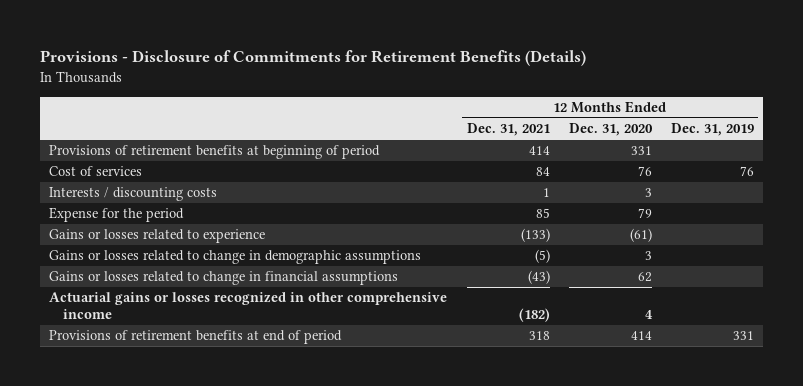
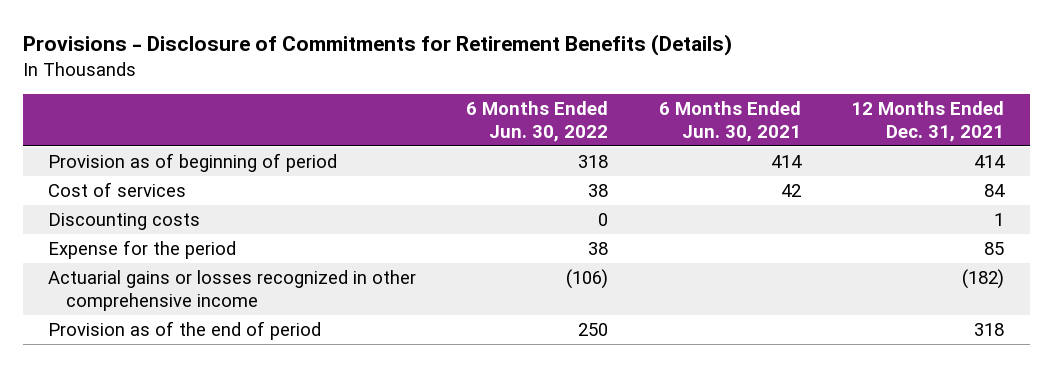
[568,123,653,137] Dec. 31, 2020 -> none
[670,123,754,137] Dec. 31, 2019 -> none
none -> [466,101,609,142] 6 Months Ended Jun. 30, 2022
none -> [658,101,801,142] 6 Months Ended Jun. 30, 2021
[49,145,381,160] Provisions of retirement benefits at beginning of period -> [47,153,337,173] Provision as of beginning of period
[49,187,218,202] Interests / discounting costs -> [47,213,200,231] Discounting costs
[49,229,266,244] Gains or losses related to experience -> none
[49,250,422,265] Gains or losses related to change in demographic assumptions -> none
[49,271,399,286] Gains or losses related to change in financial assumptions -> none
[49,330,343,345] Provisions of retirement benefits at end of period -> [47,321,321,341] Provision as of the end of period

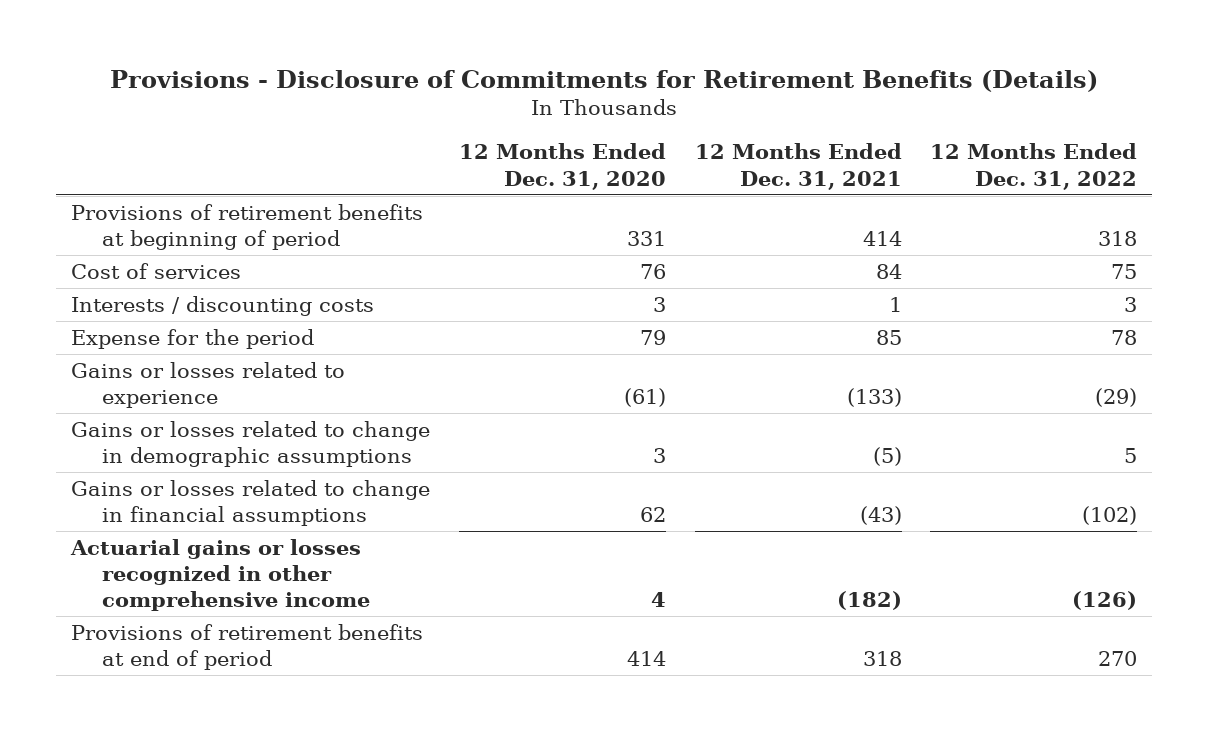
[466,101,609,142] 6 Months Ended Jun. 30, 2022 -> none
[658,101,801,142] 6 Months Ended Jun. 30, 2021 -> none
none -> [458,143,666,190] 12 Months Ended Dec. 31, 2020
none -> [930,143,1138,190] 12 Months Ended Dec. 31, 2022
[47,153,337,173] Provision as of beginning of period -> [70,203,423,251] Provisions of retirement benefits at beginning of period
[47,213,200,231] Discounting costs -> [70,295,374,316] Interests / discounting costs
none -> [70,361,345,409] Gains or losses related to experience
none -> [70,420,430,468] Gains or losses related to change in demographic assumptions
none -> [70,479,430,527] Gains or losses related to change in financial assumptions
[47,321,321,341] Provision as of the end of period -> [70,623,423,671] Provisions of retirement benefits at end of period

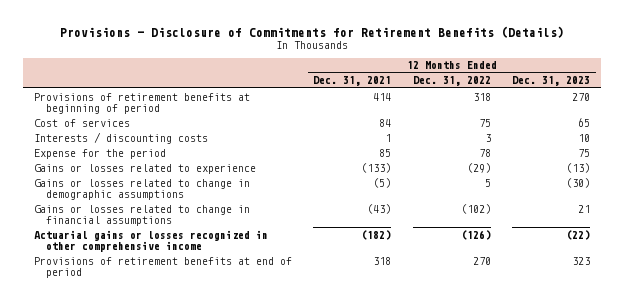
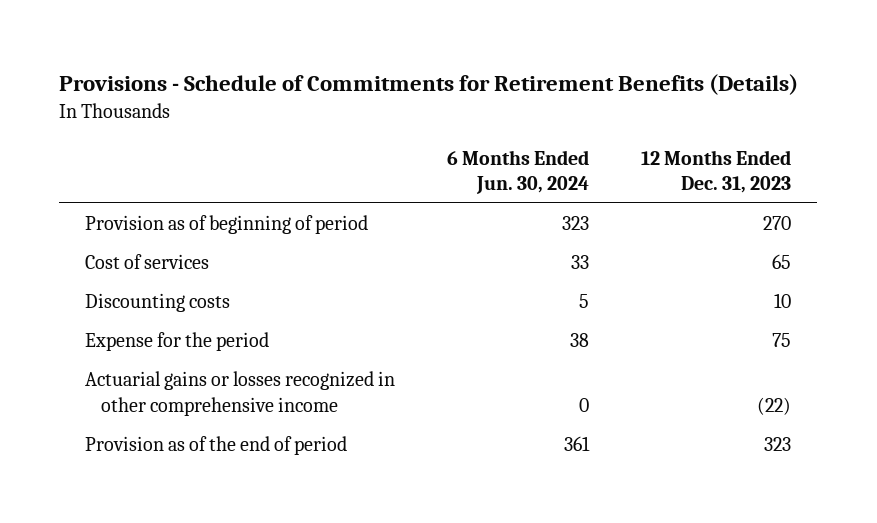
[60,25,565,38] Provisions - Disclosure of Commitments for Retirement Benefits (Details) -> [59,73,799,95] Provisions - Schedule of Commitments for Retirement Benefits (Details)
[313,76,392,87] Dec. 31, 2021 -> none
[412,76,491,87] Dec. 31, 2022 -> none
none -> [447,149,590,195] 6 Months Ended Jun. 30, 2024
[33,92,250,114] Provisions of retirement benefits at beginning of period -> [85,215,369,235] Provision as of beginning of period
[33,131,208,144] Interests / discounting costs -> [85,293,231,313] Discounting costs
[33,163,256,174] Gains or losses related to experience -> none
[33,178,250,200] Gains or losses related to change in demographic assumptions -> none
[33,204,250,226] Gains or losses related to change in financial assumptions -> none
[33,256,292,278] Provisions of retirement benefits at end of period -> [85,436,348,456] Provision as of the end of period

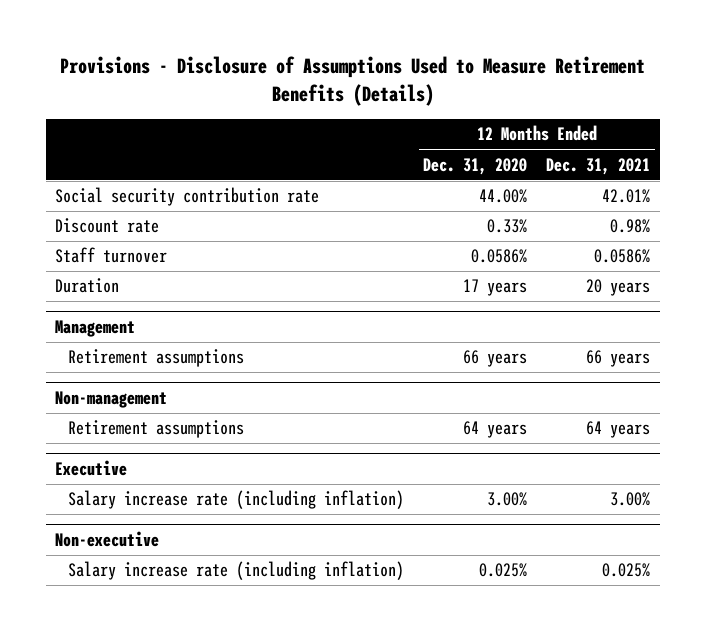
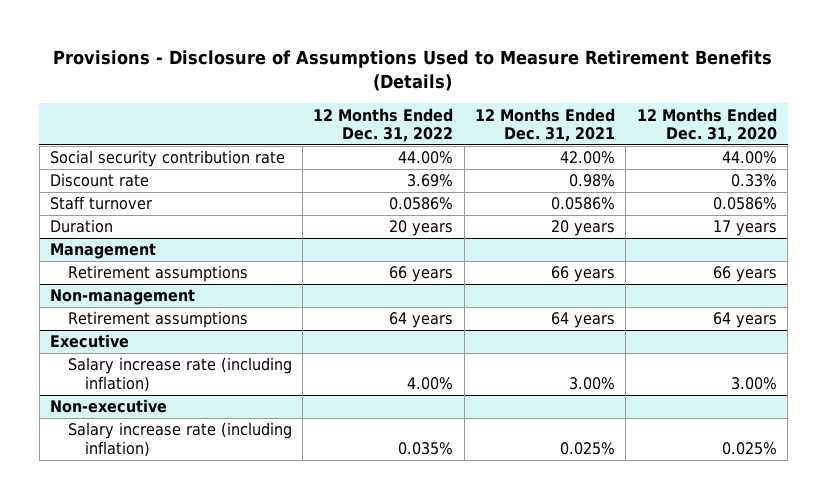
none -> [313,107,454,142] 12 Months Ended Dec. 31, 2022
[602,189,651,204] 42.01% -> [560,151,616,165] 42.00%

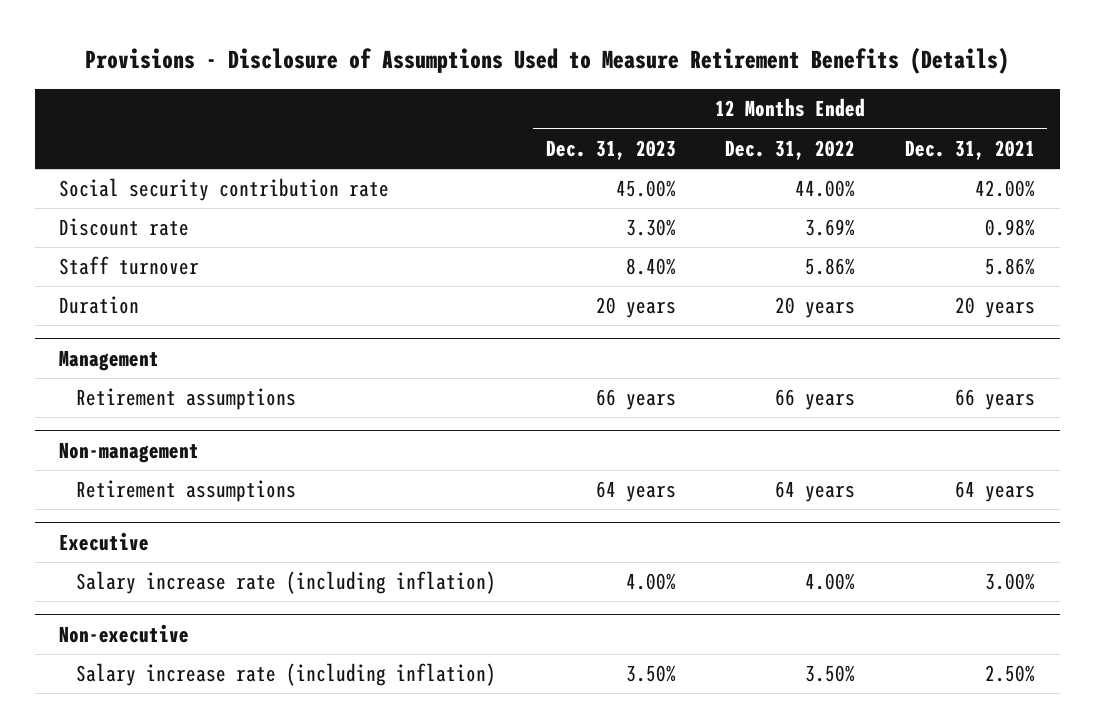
[636,107,777,142] 12 Months Ended Dec. 31, 2020 -> none
none -> [545,139,676,160] Dec. 31, 2023
[389,197,454,211] 0.0586% -> [805,258,856,276] 5.86%
[551,197,616,211] 0.0586% -> [984,258,1035,276] 5.86%
[398,441,454,455] 0.035% -> [805,665,856,683] 3.50%
[560,441,616,455] 0.025% -> [984,665,1035,683] 2.50%

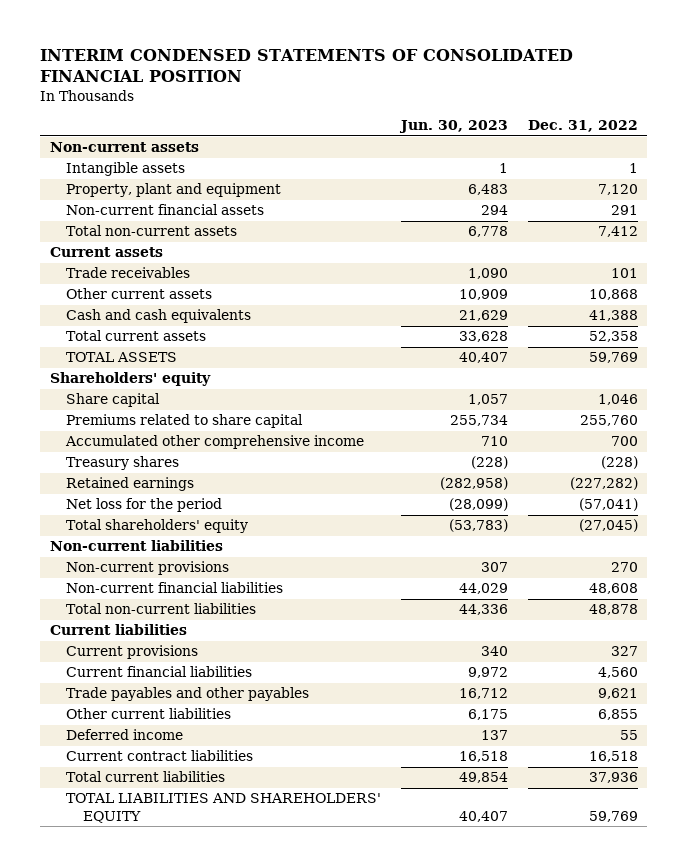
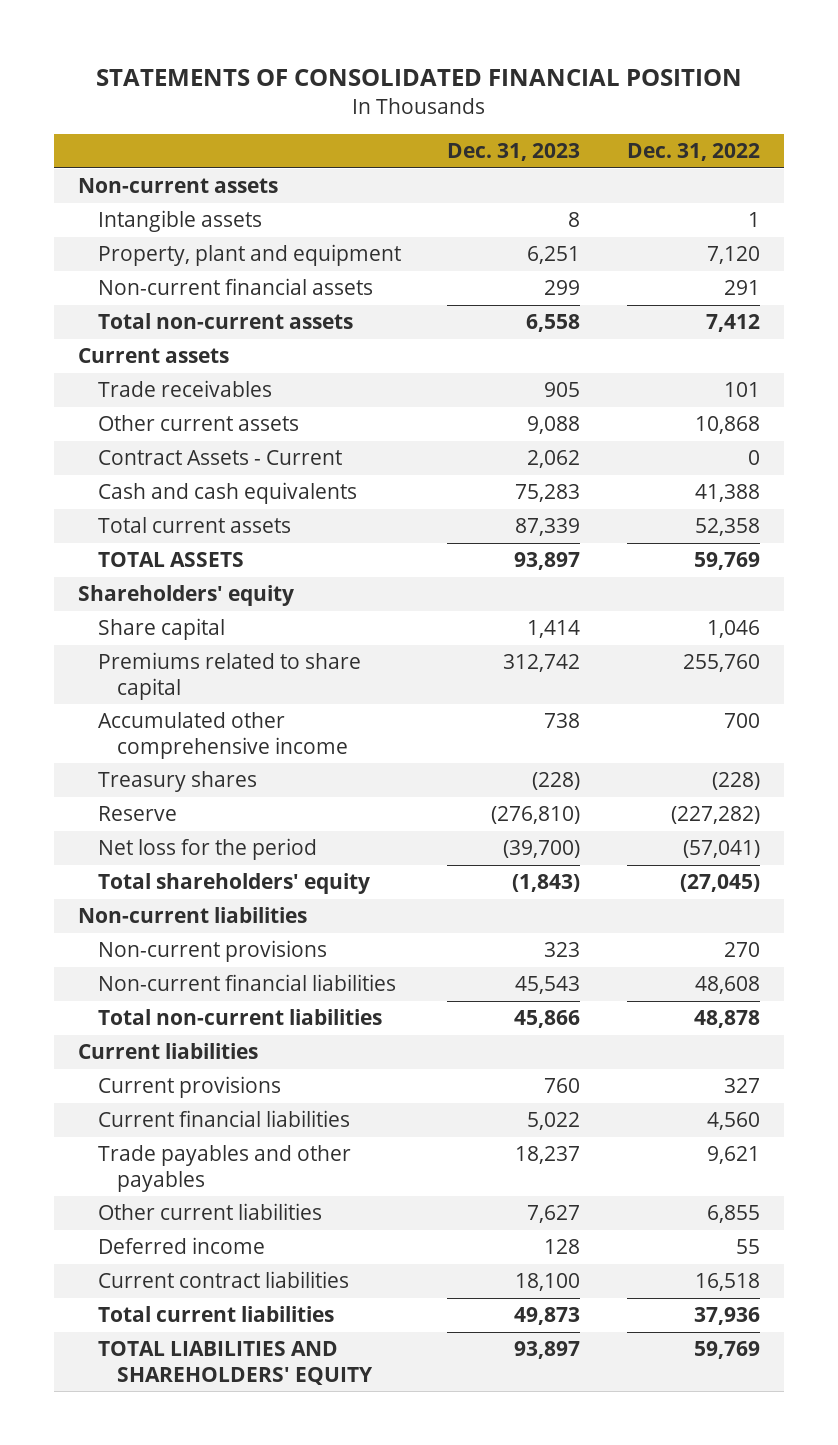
[39,49,573,83] INTERIM CONDENSED STATEMENTS OF CONSOLIDATED FINANCIAL POSITION -> [95,68,742,86] STATEMENTS OF CONSOLIDATED FINANCIAL POSITION
[398,120,508,134] Jun. 30, 2023 -> none
none -> [447,143,581,162] Dec. 31, 2023
none -> [97,450,342,466] Contract Assets - Current
[66,477,195,492] Retained earnings -> [97,806,177,822] Reserve

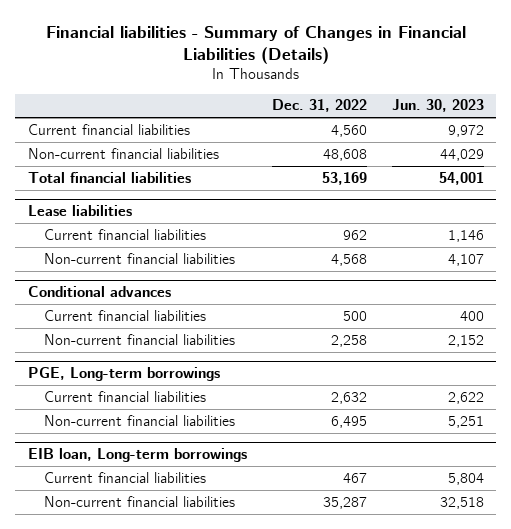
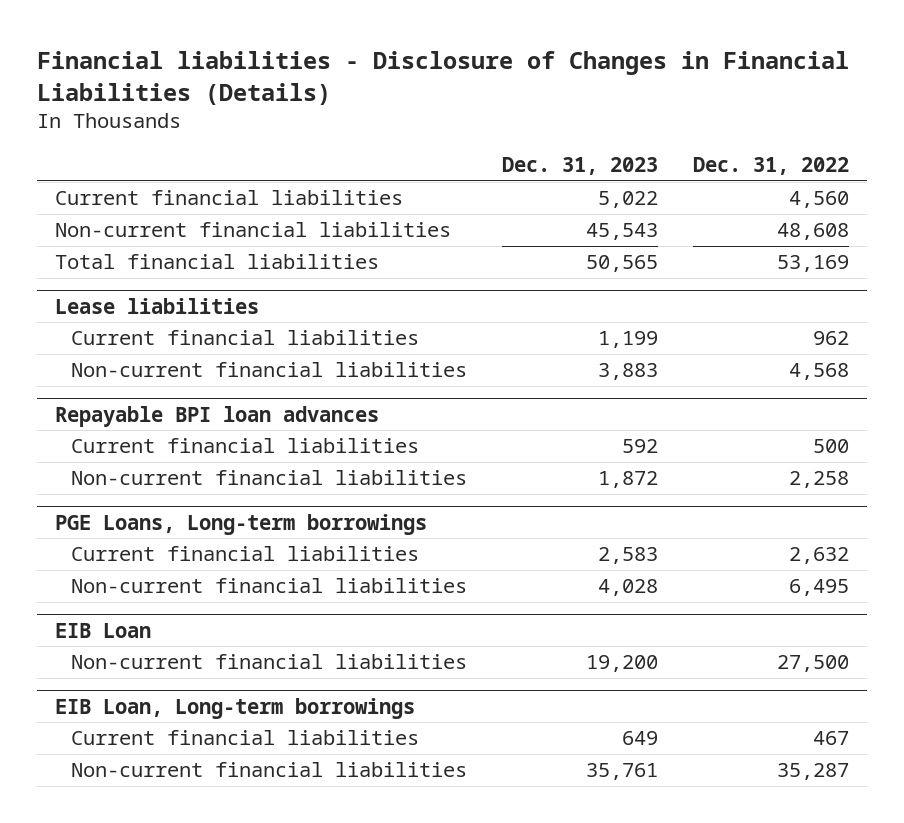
[45,25,466,64] Financial liabilities - Summary of Changes in Financial Liabilities (Details) -> [36,50,849,105] Financial liabilities - Disclosure of Changes in Financial Liabilities (Details)
[391,99,484,113] Jun. 30, 2023 -> none
none -> [502,157,659,176] Dec. 31, 2023
[27,286,171,298] Conditional advances -> [54,405,379,427] Repayable BPI loan advances
[27,367,220,382] PGE, Long-term borrowings -> [54,513,427,535] PGE Loans, Long-term borrowings
none -> [54,622,151,638] EIB Loan
none -> [71,654,468,670] Non-current financial liabilities
[27,448,247,463] EIB loan, Long-term borrowings -> [54,697,415,719] EIB Loan, Long-term borrowings

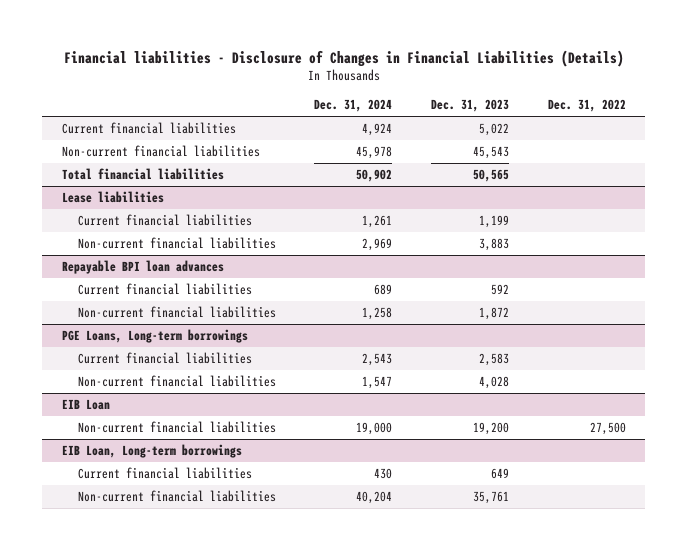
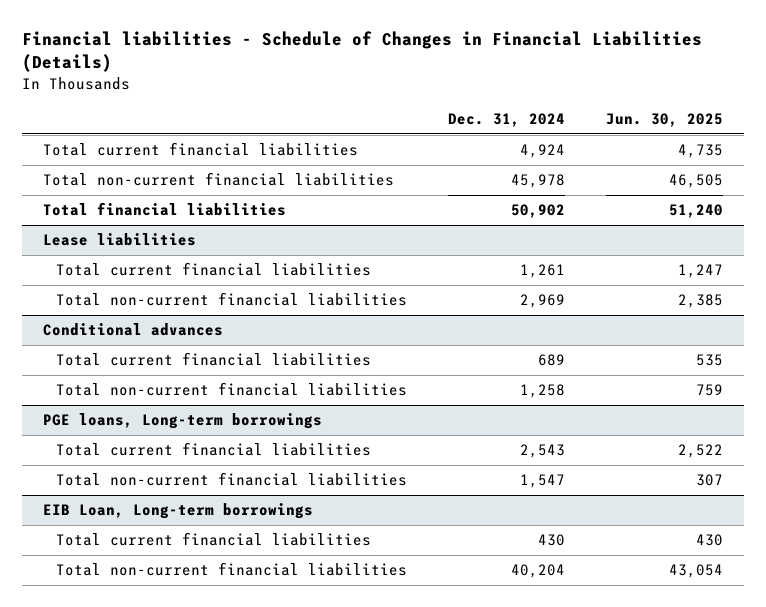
[63,49,624,67] Financial liabilities - Disclosure of Changes in Financial Liabilities (Details) -> [22,31,703,73] Financial liabilities - Schedule of Changes in Financial Liabilities (Details)
[430,99,509,113] Dec. 31, 2023 -> none
[547,99,626,113] Dec. 31, 2022 -> none
none -> [605,112,723,127] Jun. 30, 2025
[61,122,236,135] Current financial liabilities -> [42,142,358,157] Total current financial liabilities
[61,145,260,158] Non-current financial liabilities -> [42,172,394,187] Total non-current financial liabilities
[61,399,110,411] EIB Loan -> none
[77,421,276,434] Non-current financial liabilities -> none
[77,214,252,227] Current financial liabilities -> [55,262,371,277] Total current financial liabilities
[77,237,276,250] Non-current financial liabilities -> [55,292,407,307] Total non-current financial liabilities
[61,260,224,275] Repayable BPI loan advances -> [42,323,223,337] Conditional advances
[77,283,252,296] Current financial liabilities -> [55,352,371,367] Total current financial liabilities
[77,306,276,319] Non-current financial liabilities -> [55,382,407,397] Total non-current financial liabilities
[61,329,248,344] PGE Loans, Long-term borrowings -> [42,413,322,430] PGE loans, Long-term borrowings
[77,352,252,365] Current financial liabilities -> [55,442,371,457] Total current financial liabilities
[77,375,276,388] Non-current financial liabilities -> [55,472,407,487] Total non-current financial liabilities
[77,467,252,480] Current financial liabilities -> [55,532,371,547] Total current financial liabilities
[77,490,276,503] Non-current financial liabilities -> [55,562,407,577] Total non-current financial liabilities

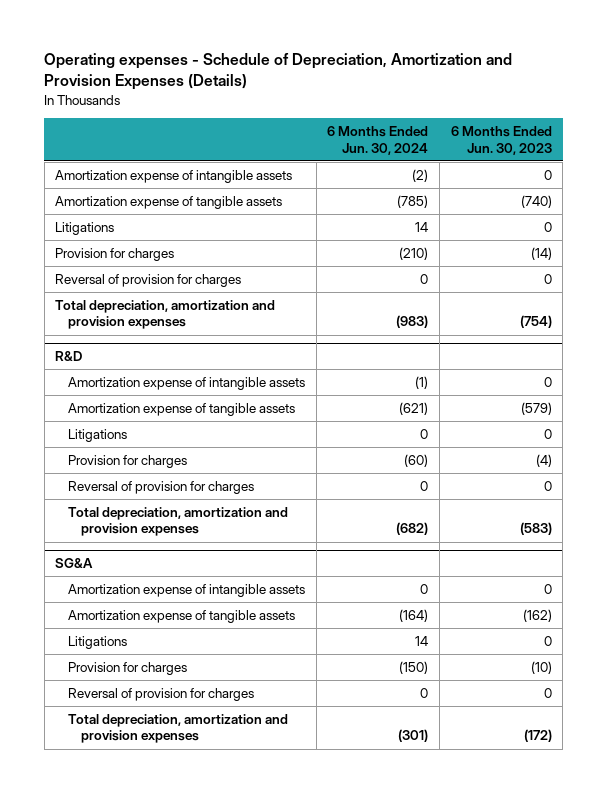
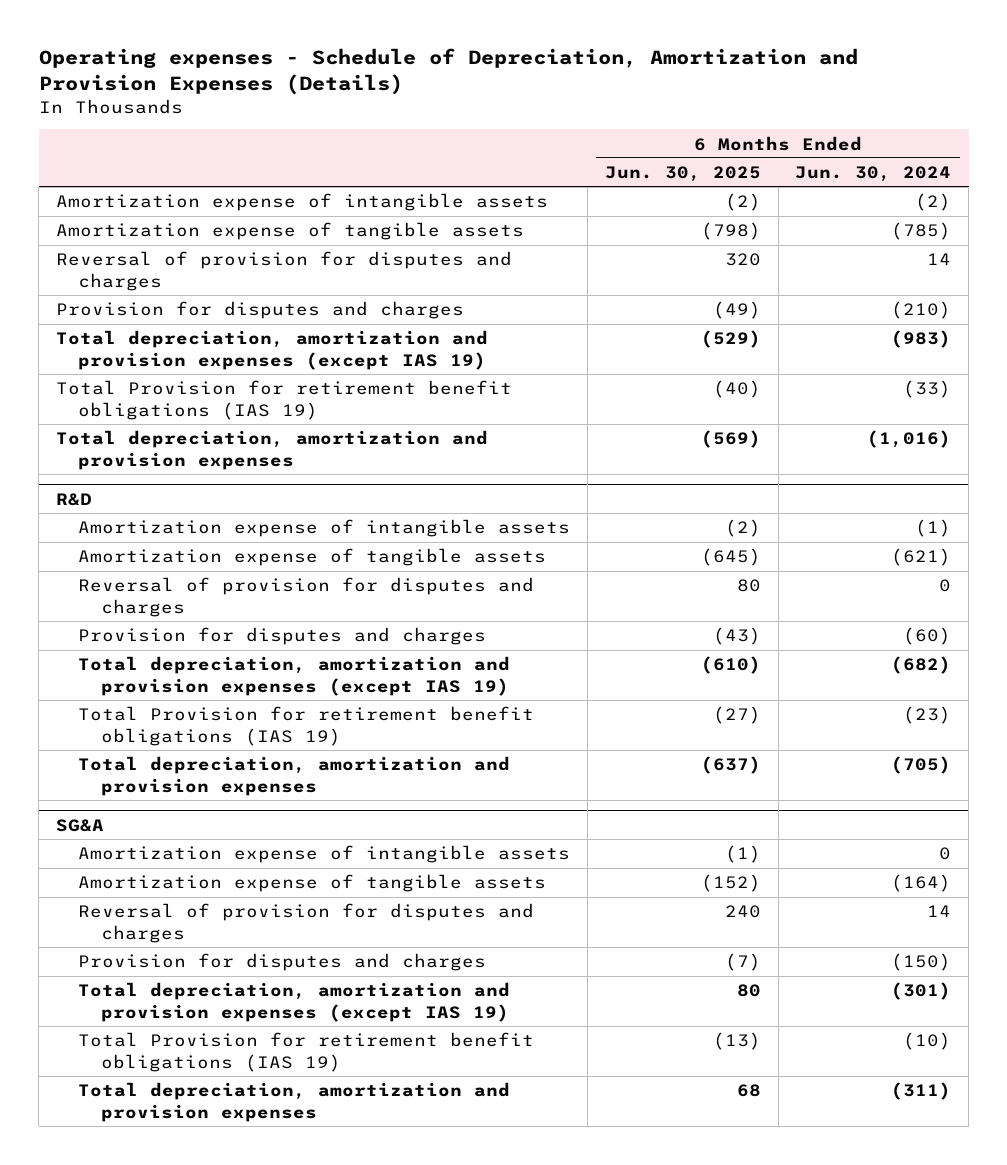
[450,126,552,155] 6 Months Ended Jun. 30, 2023 -> none
none -> [604,166,761,183] Jun. 30, 2025
[55,274,242,288] Reversal of provision for charges -> none
[55,222,115,236] Litigations -> [55,251,512,291] Reversal of provision for disputes and charges
[55,248,175,262] Provision for charges -> [55,301,464,320] Provision for disputes and charges
none -> [55,330,488,370] Total depreciation, amortization and provision expenses (except IAS 19)
none -> [55,380,512,420] Total Provision for retirement benefit obligations (IAS 19)
[396,315,429,329] (983) -> [867,430,952,449] (1,016)
[68,481,255,495] Reversal of provision for charges -> none
[68,429,128,443] Litigations -> [78,577,535,617] Reversal of provision for disputes and charges
[68,455,188,469] Provision for charges -> [78,627,487,646] Provision for disputes and charges
none -> [78,656,511,696] Total depreciation, amortization and provision expenses (except IAS 19)
none -> [78,706,535,746] Total Provision for retirement benefit obligations (IAS 19)
[396,522,429,536] (682) -> [891,756,952,775] (705)
[68,688,255,702] Reversal of provision for charges -> none
[68,636,128,650] Litigations -> [78,903,535,943] Reversal of provision for disputes and charges
[68,662,188,676] Provision for charges -> [78,953,487,972] Provision for disputes and charges
none -> [78,982,511,1022] Total depreciation, amortization and provision expenses (except IAS 19)
none -> [78,1032,535,1072] Total Provision for retirement benefit obligations (IAS 19)
[398,729,429,743] (301) -> [891,1082,952,1101] (311)

